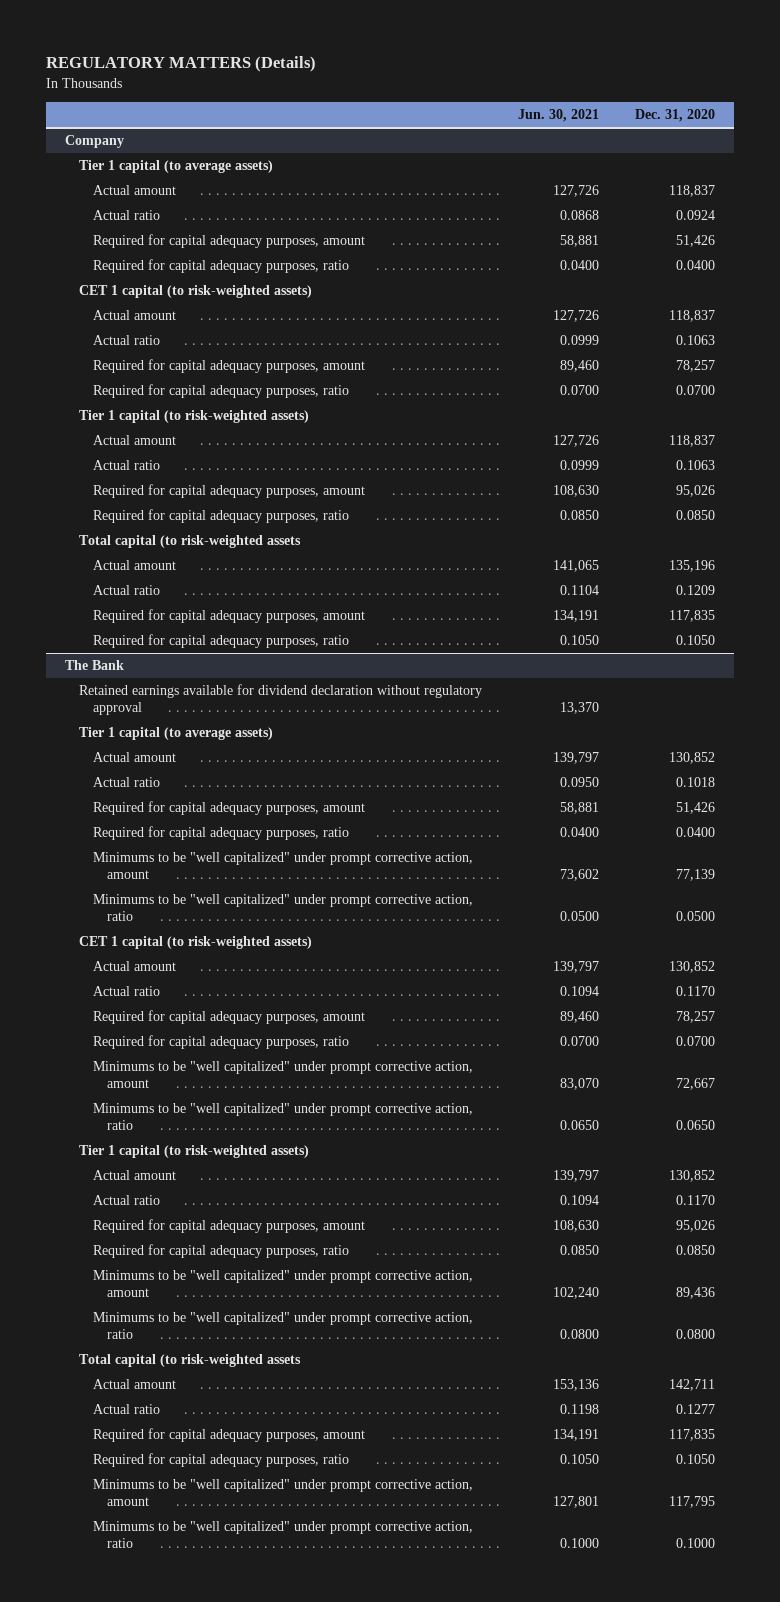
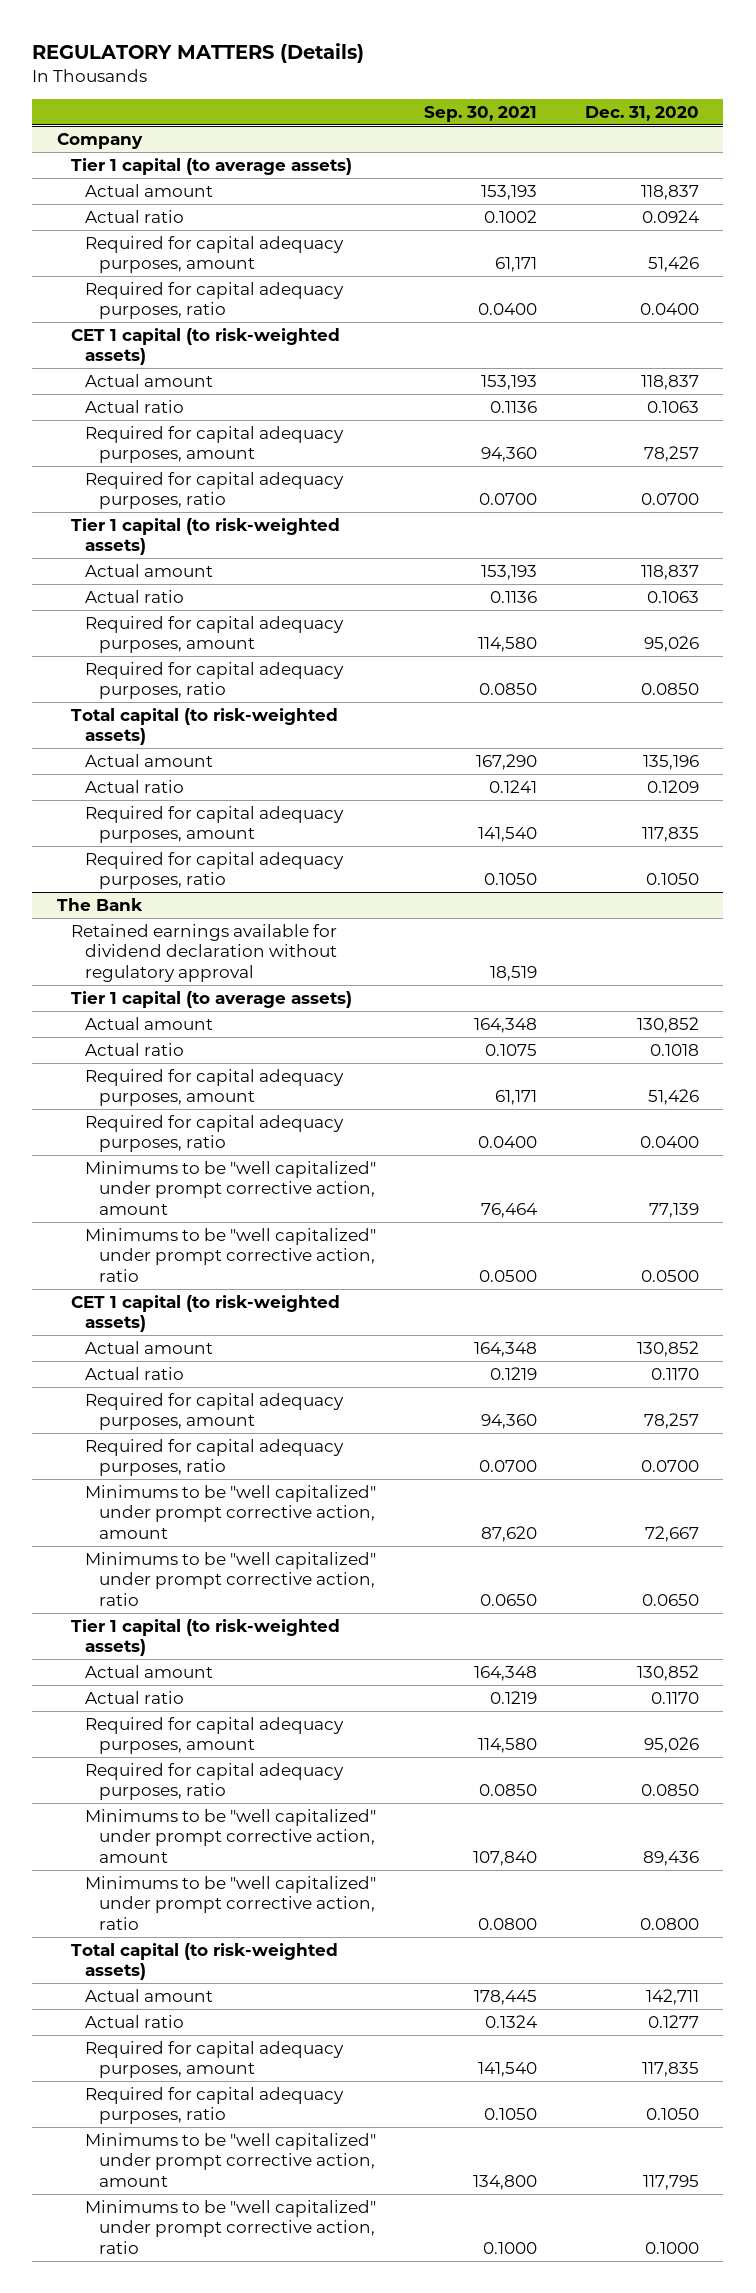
[518,109,600,123] Jun. 30, 2021 -> none
none -> [424,106,538,123] Sep. 30, 2021
[78,535,301,549] Total capital (to risk-weighted assets -> [70,707,338,746] Total capital (to risk-weighted assets)
[78,1354,301,1368] Total capital (to risk-weighted assets -> [70,1942,338,1981] Total capital (to risk-weighted assets)

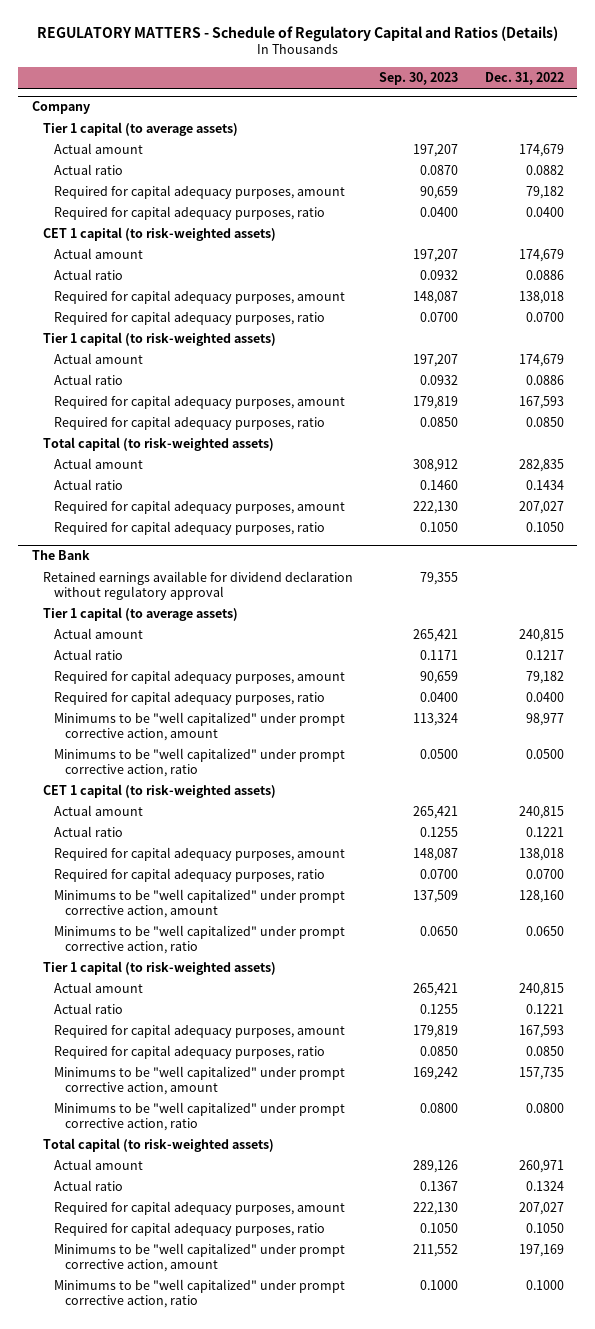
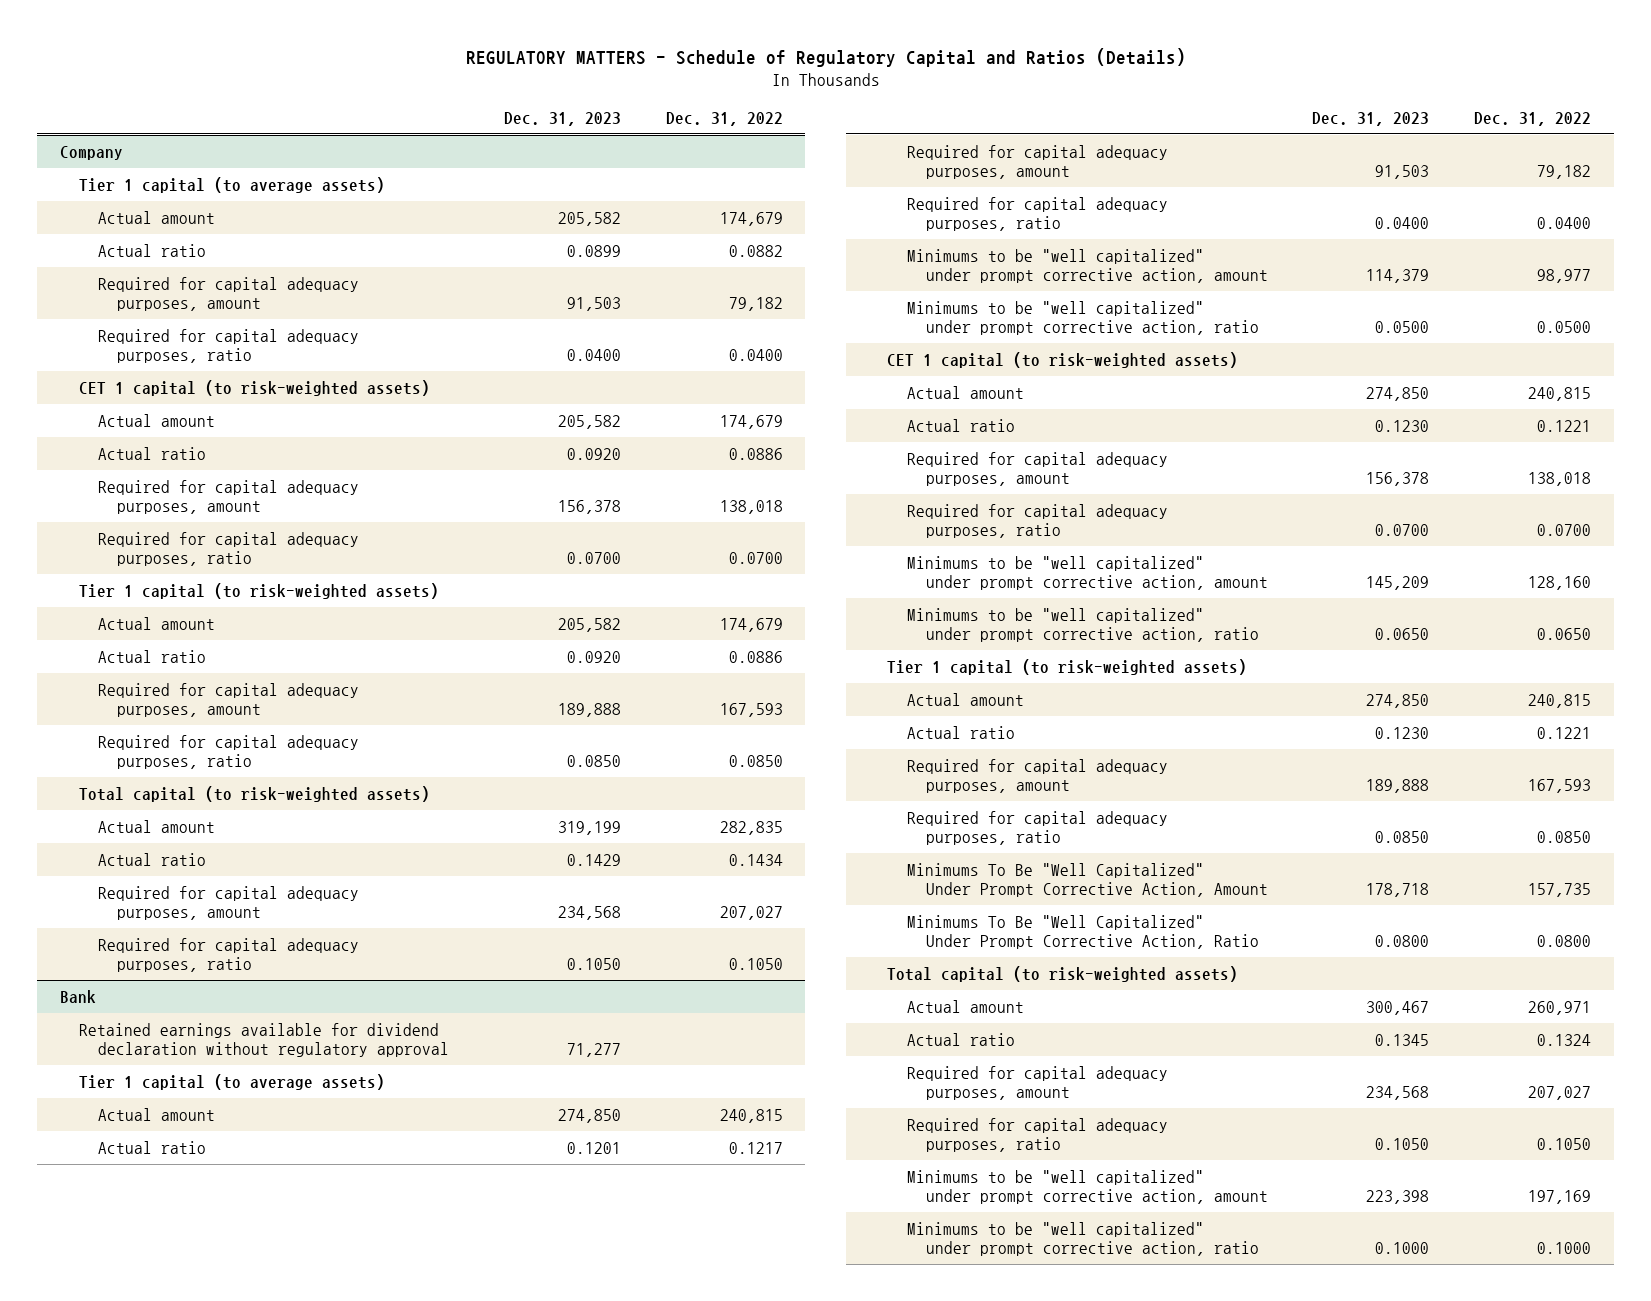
[379,71,459,85] Sep. 30, 2023 -> none
none -> [503,111,621,126] Dec. 31, 2023
[31,550,90,561] The Bank -> [59,989,96,1003] Bank
[54,1066,346,1095] Minimums to be "well capitalized" under prompt corrective action, amount -> [906,862,1268,898] Minimums To Be "Well Capitalized" Under Prompt Corrective Action, Amount
[54,1102,346,1131] Minimums to be "well capitalized" under prompt corrective action, ratio -> [906,914,1259,950] Minimums To Be "Well Capitalized" Under Prompt Corrective Action, Ratio

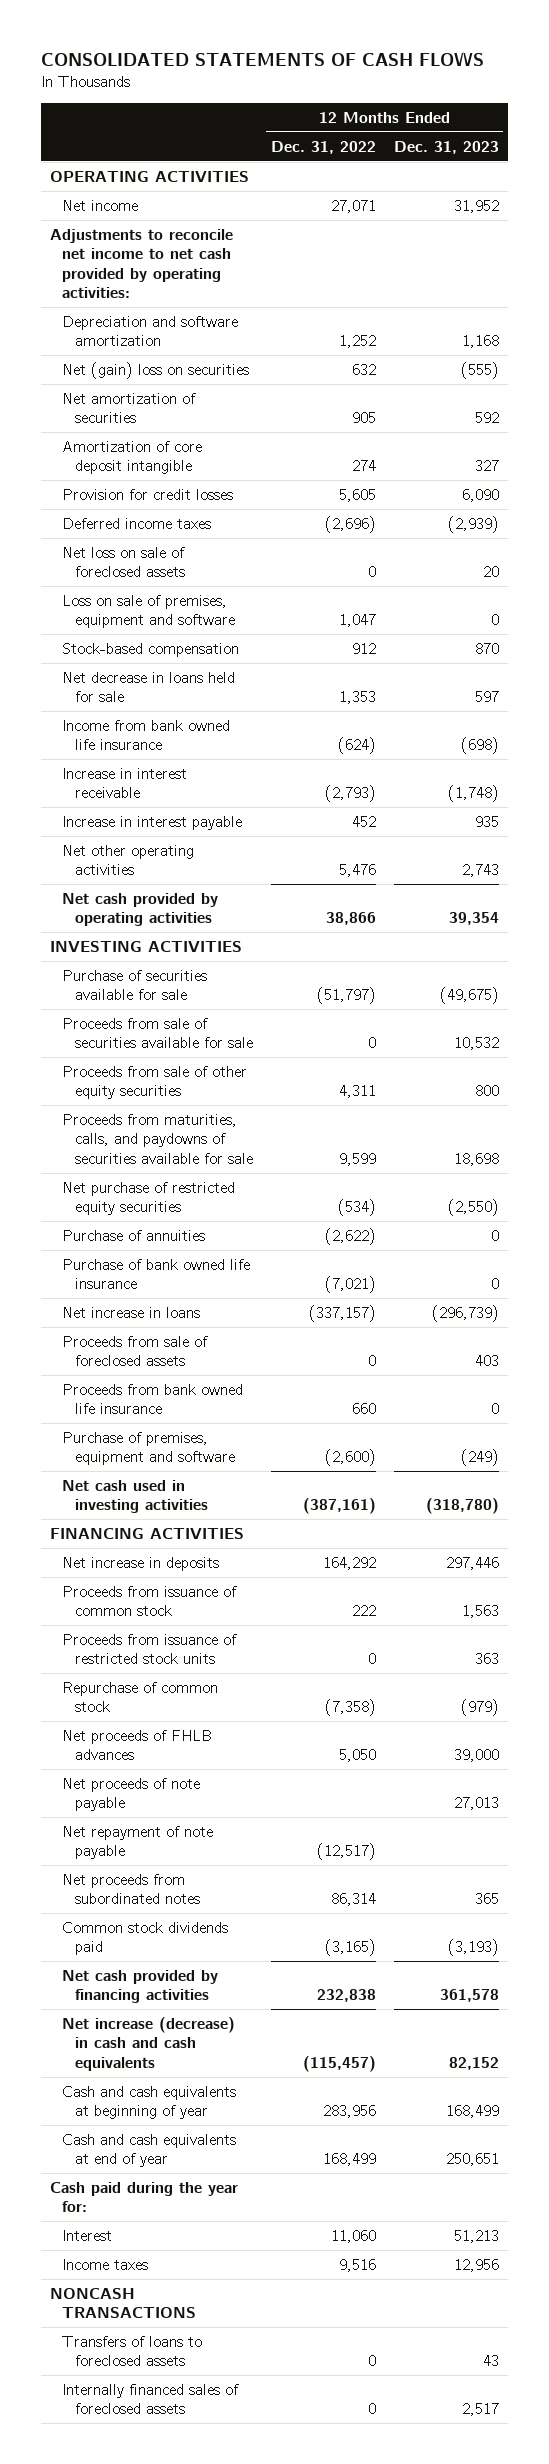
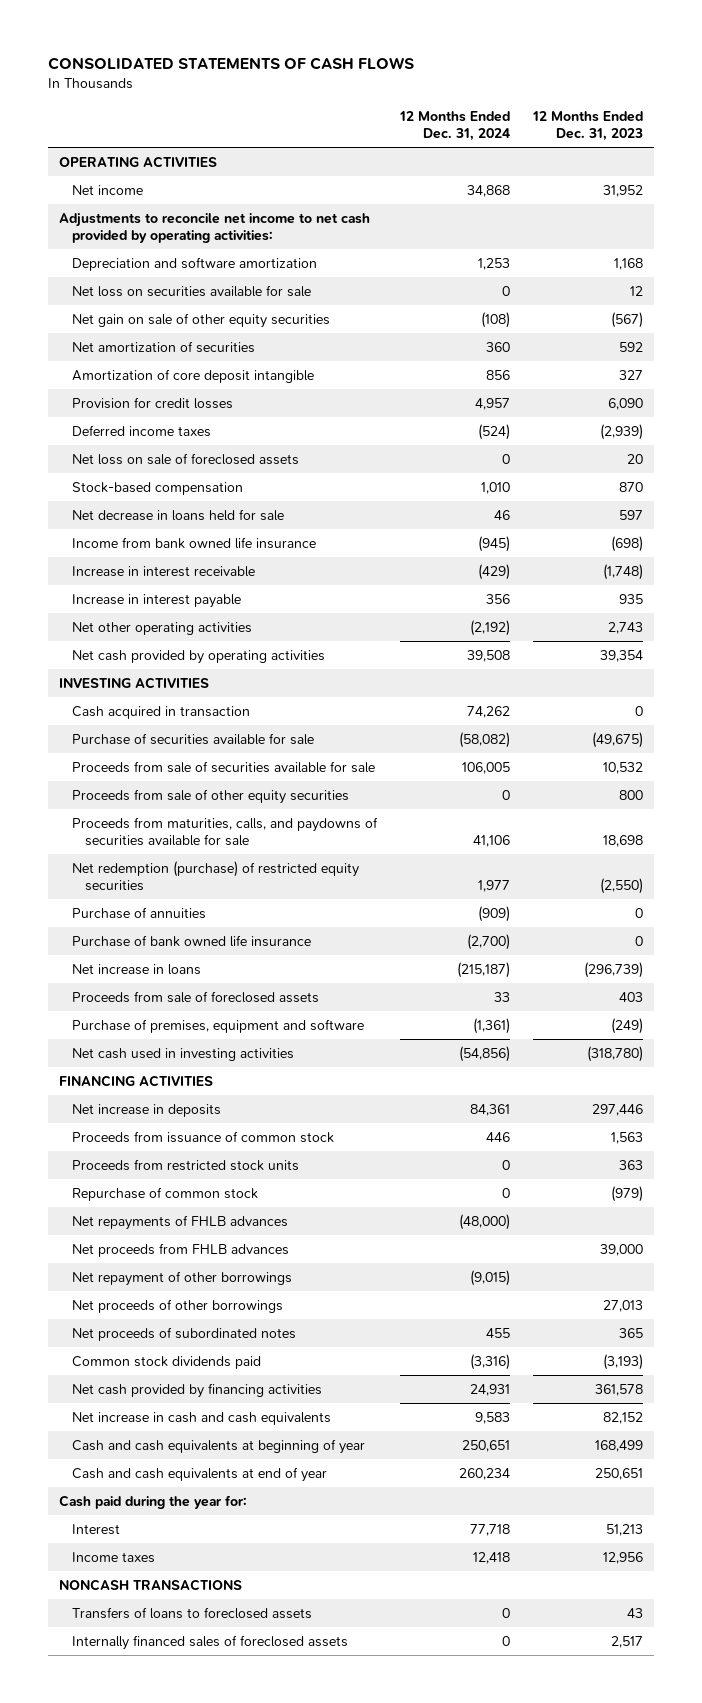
[270,140,376,154] Dec. 31, 2022 -> none
none -> [398,111,510,142] 12 Months Ended Dec. 31, 2024
[62,361,250,379] Net (gain) loss on securities -> [72,284,312,297] Net loss on securities available for sale
[460,361,499,379] (555) -> [629,285,643,296] 12
none -> [72,312,331,328] Net gain on sale of other equity securities
[62,594,235,629] Loss on sale of premises, equipment and software -> none
none -> [72,705,251,719] Cash acquired in transaction
[62,1181,236,1216] Net purchase of restricted equity securities -> [72,860,360,891] Net redemption (purchase) of restricted equity securities
[62,1383,244,1415] Proceeds from bank owned life insurance -> none
[62,1633,238,1665] Proceeds from issuance of restricted stock units -> [72,1158,300,1171] Proceeds from restricted stock units
[62,1825,214,1860] Net repayment of note payable -> none
none -> [72,1214,289,1230] Net repayments of FHLB advances
[62,1729,213,1761] Net proceeds of FHLB advances -> [72,1242,290,1257] Net proceeds from FHLB advances
none -> [72,1270,293,1286] Net repayment of other borrowings
[62,1777,201,1812] Net proceeds of note payable -> [72,1298,284,1313] Net proceeds of other borrowings
[62,1873,200,1905] Net proceeds from subordinated notes -> [72,1326,297,1341] Net proceeds of subordinated notes
[62,2016,236,2071] Net increase (decrease) in cash and cash equivalents -> [72,1411,332,1425] Net increase in cash and cash equivalents

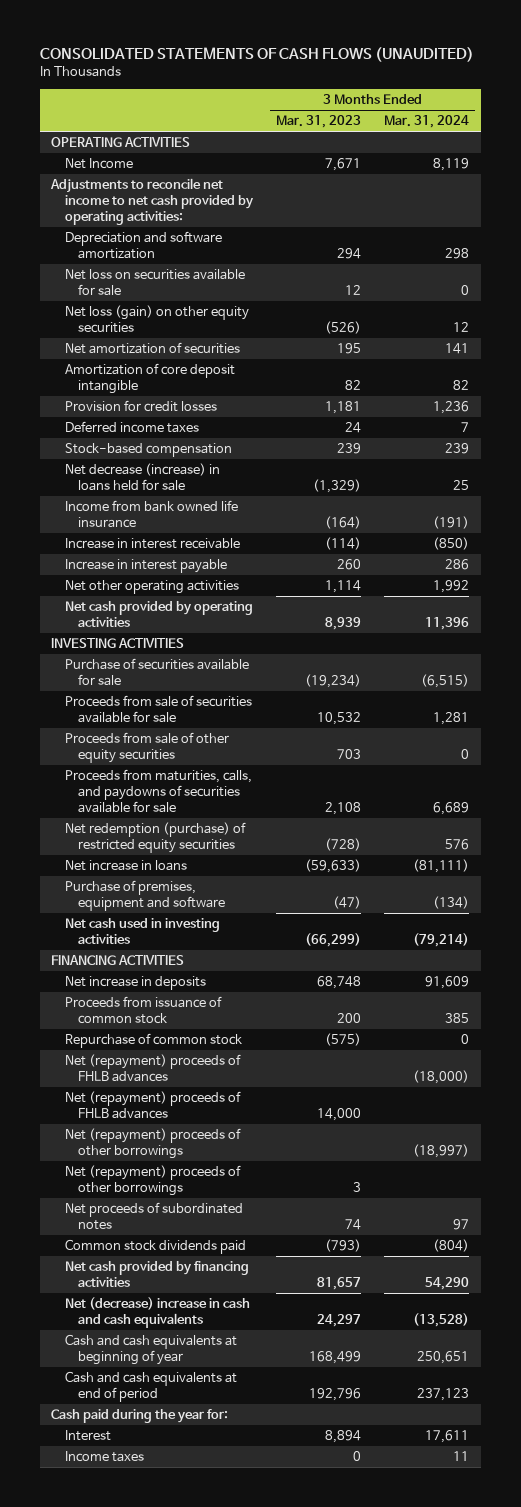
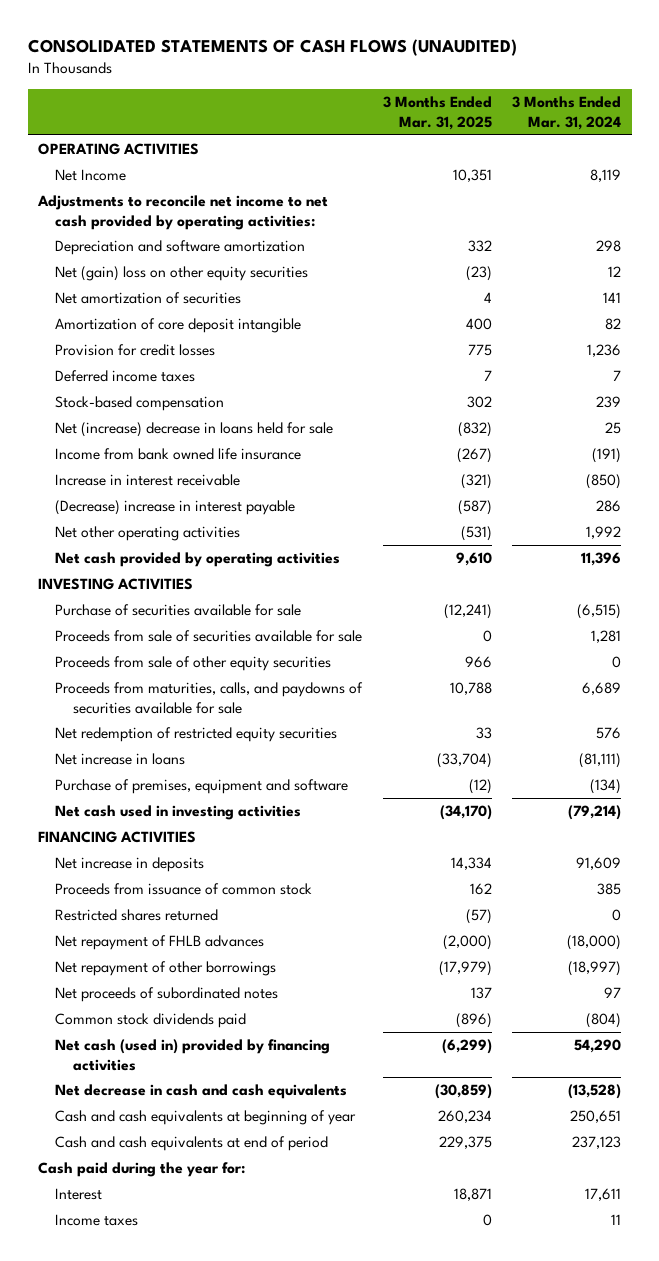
[276,115,362,129] Mar. 31, 2023 -> none
none -> [382,96,492,130] 3 Months Ended Mar. 31, 2025
[64,269,245,297] Net loss on securities available for sale -> none
[64,305,249,334] Net loss (gain) on other equity securities -> [55,266,309,282] Net (gain) loss on other equity securities
[64,463,220,492] Net decrease (increase) in loans held for sale -> [55,422,334,438] Net (increase) decrease in loans held for sale
[64,559,227,574] Increase in interest payable -> [55,500,296,516] (Decrease) increase in interest payable
[64,822,246,854] Net redemption (purchase) of restricted equity securities -> [55,727,338,743] Net redemption of restricted equity securities
[64,1033,242,1049] Repurchase of common stock -> none
[64,1091,241,1120] Net (repayment) proceeds of FHLB advances -> none
[64,1165,241,1197] Net (repayment) proceeds of other borrowings -> none
none -> [55,909,219,922] Restricted shares returned
[64,1054,241,1083] Net (repayment) proceeds of FHLB advances -> [55,935,265,951] Net repayment of FHLB advances
[64,1128,241,1160] Net (repayment) proceeds of other borrowings -> [55,961,277,977] Net repayment of other borrowings
[64,1261,249,1288] Net cash provided by financing activities -> [55,1039,331,1071] Net cash (used in) provided by financing activities
[64,1297,250,1329] Net (decrease) increase in cash and cash equivalents -> [55,1084,348,1100] Net decrease in cash and cash equivalents

